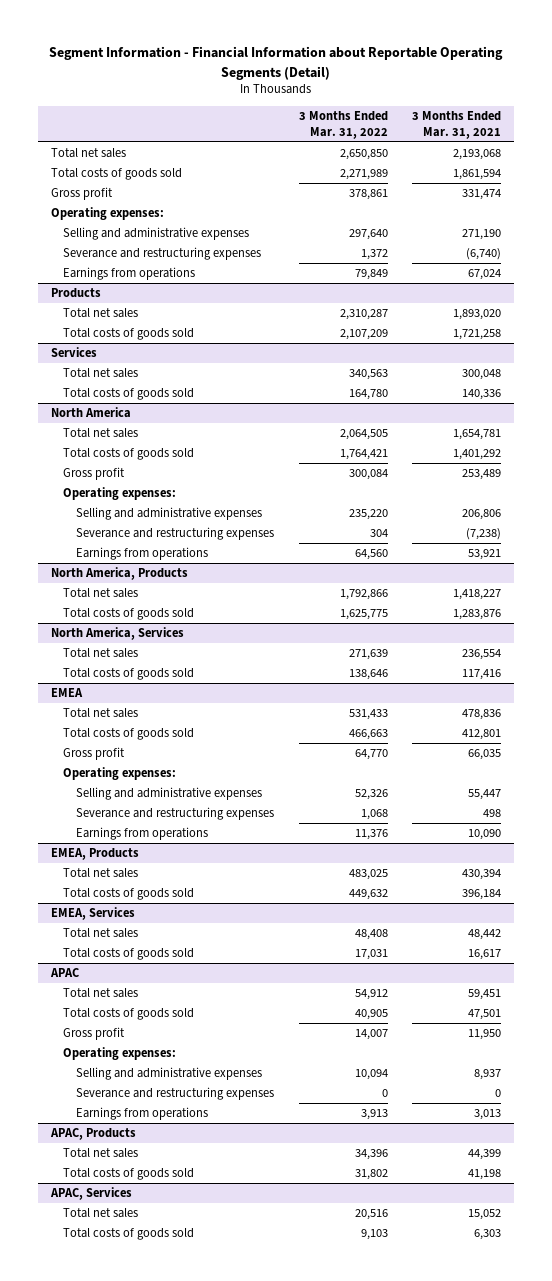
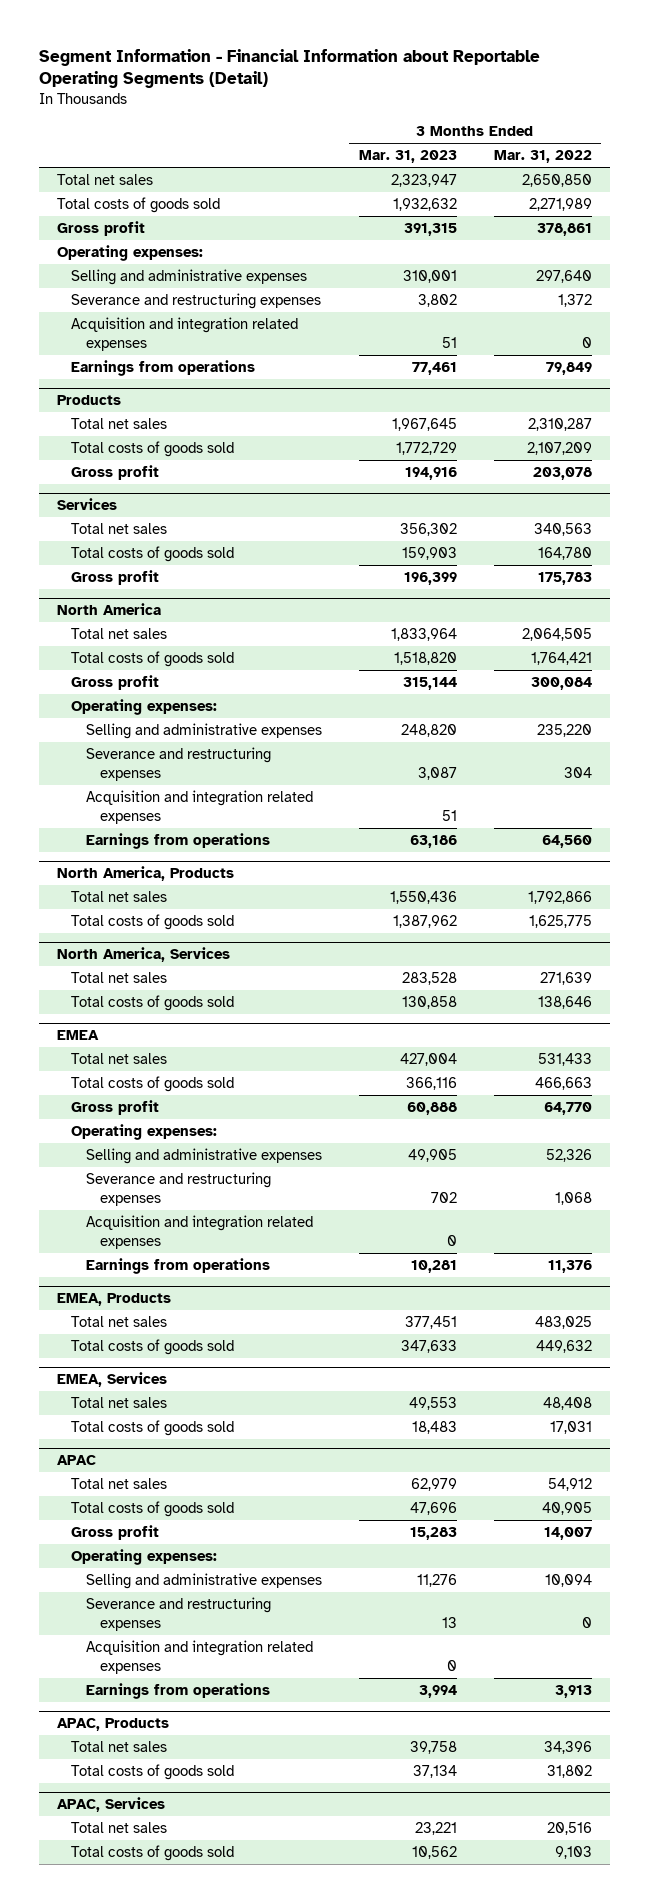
[412,110,502,139] 3 Months Ended Mar. 31, 2021 -> none
none -> [358,150,457,164] Mar. 31, 2023
none -> [71,317,299,351] Acquisition and integration related expenses
none -> [71,465,160,481] Gross profit
none -> [71,570,160,586] Gross profit
none -> [85,790,313,824] Acquisition and integration related expenses
none -> [85,1215,313,1249] Acquisition and integration related expenses
none -> [85,1640,313,1674] Acquisition and integration related expenses

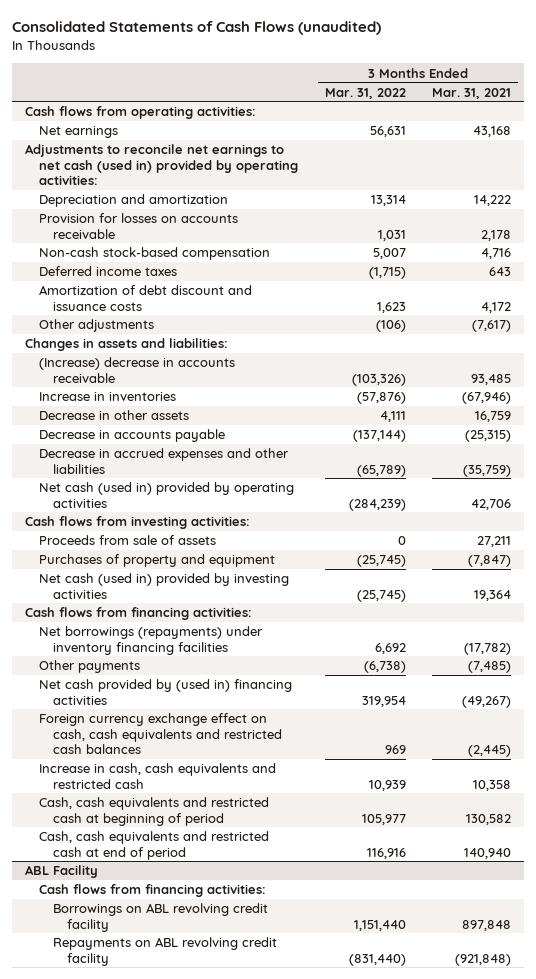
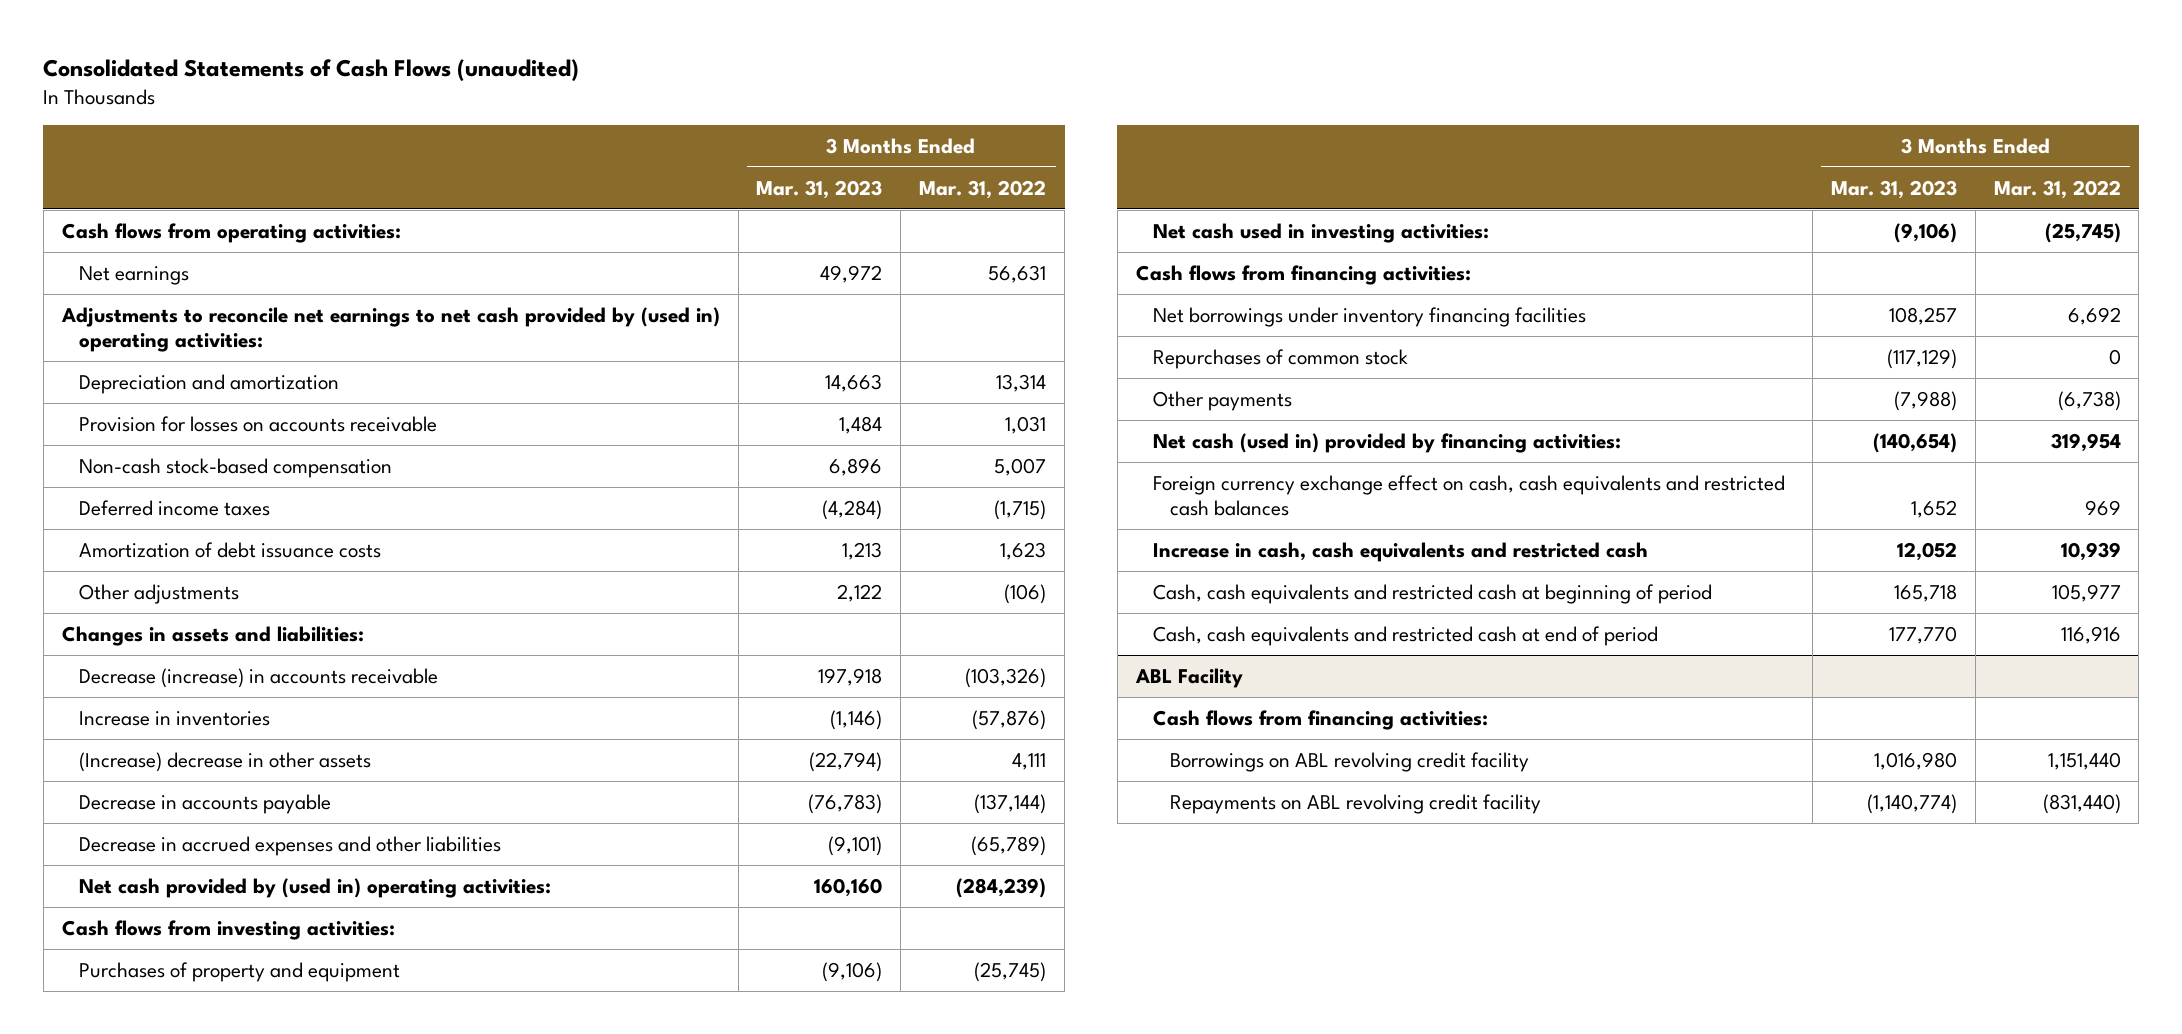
[432,87,512,99] Mar. 31, 2021 -> none
none -> [756,179,883,199] Mar. 31, 2023
[25,144,299,186] Adjustments to reconcile net earnings to net cash (used in) provided by operating activities: -> [60,306,720,352] Adjustments to reconcile net earnings to net cash provided by (used in) operating activities:
[39,285,253,311] Amortization of debt discount and issuance costs -> [78,541,381,558] Amortization of debt issuance costs
[39,357,236,383] (Increase) decrease in accounts receivable -> [78,667,438,688] Decrease (increase) in accounts receivable
[39,410,190,421] Decrease in other assets -> [78,751,371,772] (Increase) decrease in other assets
[39,482,295,508] Net cash (used in) provided by operating activities -> [78,877,551,898] Net cash provided by (used in) operating activities:
[39,535,217,546] Proceeds from sale of assets -> none
[39,573,290,599] Net cash (used in) provided by investing activities -> [1152,222,1489,243] Net cash used in investing activities:
[39,626,264,655] Net borrowings (repayments) under inventory financing facilities -> [1152,306,1586,327] Net borrowings under inventory financing facilities
none -> [1152,348,1408,369] Repurchases of common stock
[39,679,293,705] Net cash provided by (used in) financing activities -> [1152,432,1621,453] Net cash (used in) provided by financing activities:

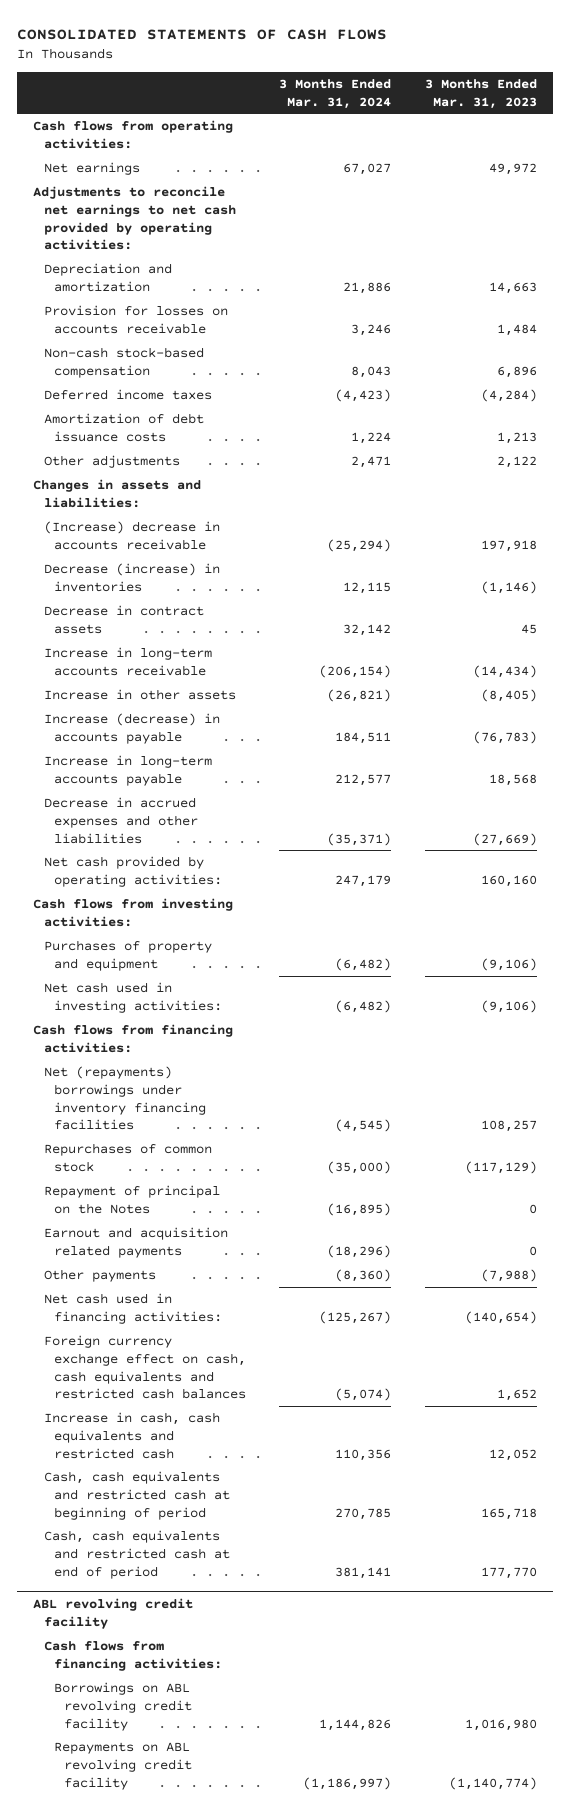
[43,58,580,81] Consolidated Statements of Cash Flows (unaudited) -> [16,28,387,40] CONSOLIDATED STATEMENTS OF CASH FLOWS
[919,179,1047,199] Mar. 31, 2022 -> none
none -> [279,78,392,109] 3 Months Ended Mar. 31, 2024
[60,306,720,352] Adjustments to reconcile net earnings to net cash provided by (used in) operating activities: -> [33,186,236,251] Adjustments to reconcile net earnings to net cash provided by operating activities:
[78,667,438,688] Decrease (increase) in accounts receivable -> [43,521,220,550] (Increase) decrease in accounts receivable
[78,710,270,726] Increase in inventories -> [43,563,220,592] Decrease (increase) in inventories
none -> [43,605,204,634] Decrease in contract assets
none -> [43,647,212,676] Increase in long-term accounts receivable
[78,751,371,772] (Increase) decrease in other assets -> [43,689,236,701] Increase in other assets
[809,751,883,772] (22,794) -> [480,689,537,703] (8,405)
[78,793,331,814] Decrease in accounts payable -> [43,713,220,744] Increase (decrease) in accounts payable
none -> [43,755,212,786] Increase in long-term accounts payable
[828,835,883,856] (9,101) -> [472,832,537,846] (27,669)
[78,877,551,898] Net cash provided by (used in) operating activities: -> [43,856,222,887] Net cash provided by operating activities:
[1152,306,1586,327] Net borrowings under inventory financing facilities -> [43,1066,206,1131] Net (repayments) borrowings under inventory financing facilities
none -> [43,1185,220,1214] Repayment of principal on the Notes
none -> [43,1227,228,1258] Earnout and acquisition related payments
[1152,432,1621,453] Net cash (used in) provided by financing activities: -> [43,1293,222,1324] Net cash used in financing activities:
[1134,667,1243,688] ABL Facility -> [33,1598,194,1629] ABL revolving credit facility

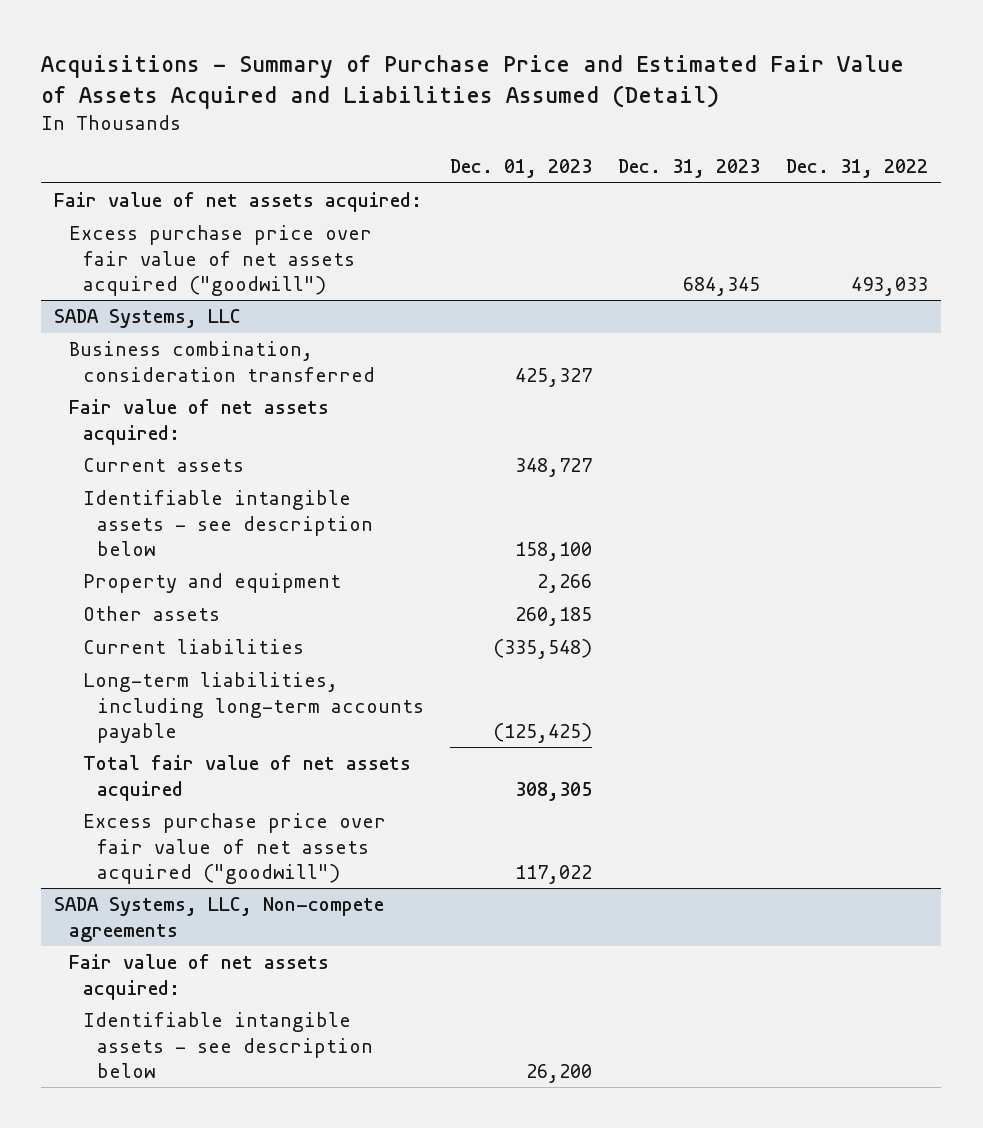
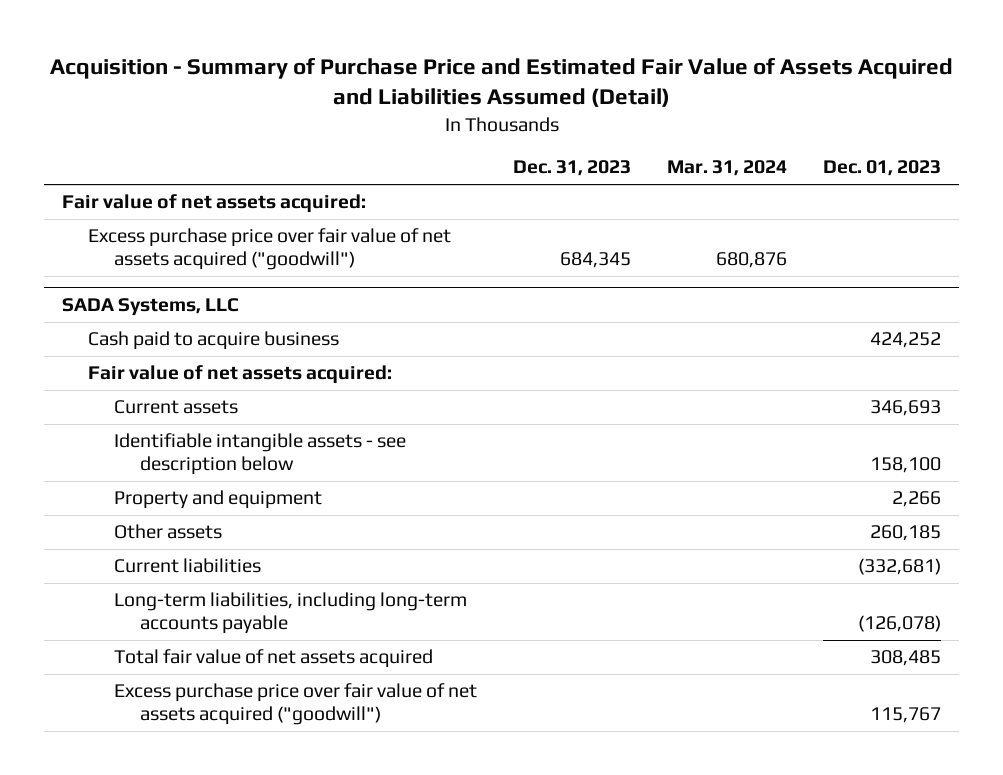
[41,55,905,109] Acquisitions - Summary of Purchase Price and Estimated Fair Value of Assets Acquired and Liabilities Assumed (Detail) -> [49,58,953,108] Acquisition - Summary of Purchase Price and Estimated Fair Value of Assets Acquired and Liabilities Assumed (Detail)
[786,158,929,178] Dec. 31, 2022 -> none
none -> [667,160,788,177] Mar. 31, 2024
[68,341,376,382] Business combination, consideration transferred -> none
none -> [88,331,340,351] Cash paid to acquire business
[515,458,593,478] 348,727 -> [870,400,942,417] 346,693
[54,897,385,942] SADA Systems, LLC, Non-compete agreements -> none
[68,954,329,1000] Fair value of net assets acquired: -> none
[83,1012,374,1078] Identifiable intangible assets - see description below -> none
[493,639,593,660] (335,548) -> [858,558,942,576] (332,681)
[493,722,593,743] (125,425) -> [858,615,942,633] (126,078)
[515,781,593,801] 308,305 -> [870,650,942,667] 308,485
[515,864,593,884] 117,022 -> [870,707,942,724] 115,767

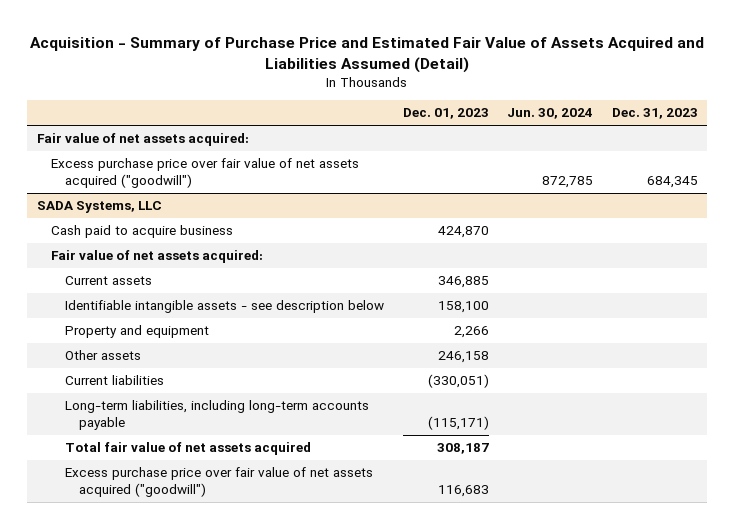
[667,160,788,177] Mar. 31, 2024 -> none
none -> [507,108,594,120] Jun. 30, 2024
[870,332,942,349] 424,252 -> [437,226,489,239] 424,870
[870,400,942,417] 346,693 -> [437,276,489,289] 346,885
[870,525,942,542] 260,185 -> [437,351,489,364] 246,158
[858,558,942,576] (332,681) -> [427,374,489,389] (330,051)
[858,615,942,633] (126,078) -> [427,415,489,430] (115,171)
[870,650,942,667] 308,485 -> [436,443,489,455] 308,187
[870,707,942,724] 115,767 -> [437,484,489,497] 116,683

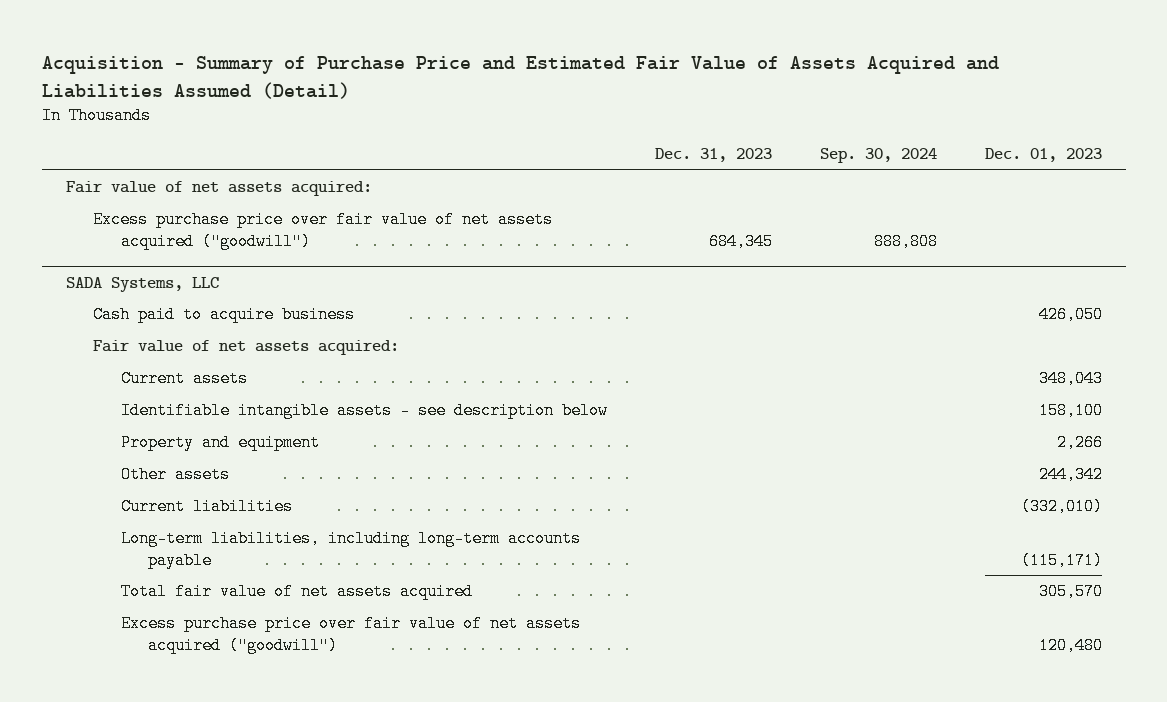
[507,108,594,120] Jun. 30, 2024 -> none
none -> [819,148,937,164] Sep. 30, 2024
[437,226,489,239] 424,870 -> [1038,306,1103,324] 426,050
[437,276,489,289] 346,885 -> [1038,370,1103,388] 348,043
[437,351,489,364] 246,158 -> [1038,466,1103,484] 244,342
[427,374,489,389] (330,051) -> [1020,498,1103,516] (332,010)
[436,443,489,455] 308,187 -> [1038,583,1103,601] 305,570
[437,484,489,497] 116,683 -> [1038,636,1103,654] 120,480

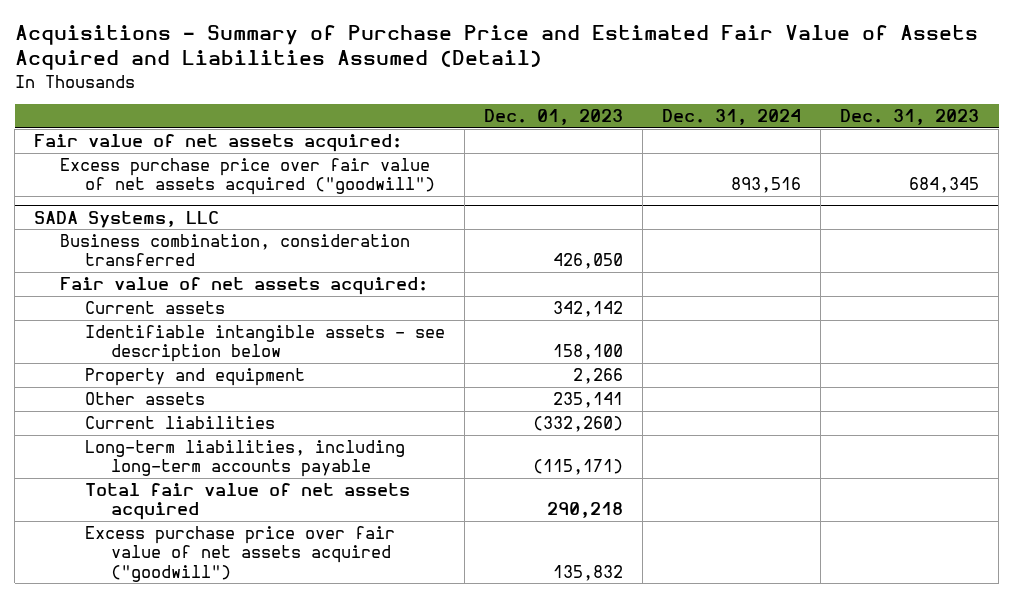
[41,56,999,99] Acquisition - Summary of Purchase Price and Estimated Fair Value of Assets Acquired and Liabilities Assumed (Detail) -> [14,25,978,71] Acquisitions - Summary of Purchase Price and Estimated Fair Value of Assets Acquired and Liabilities Assumed (Detail)
[819,148,937,164] Sep. 30, 2024 -> none
none -> [662,108,802,125] Dec. 31, 2024
[93,306,356,324] Cash paid to acquire business -> [59,234,410,267] Business combination, consideration transferred
[1038,370,1103,388] 348,043 -> [553,301,624,318] 342,142
[1038,466,1103,484] 244,342 -> [553,392,624,409] 235,141
[1020,498,1103,516] (332,010) -> [533,416,624,433] (332,260)
[1038,583,1103,601] 305,570 -> [547,502,624,519] 290,218
[1038,636,1103,654] 120,480 -> [553,564,624,581] 135,832

